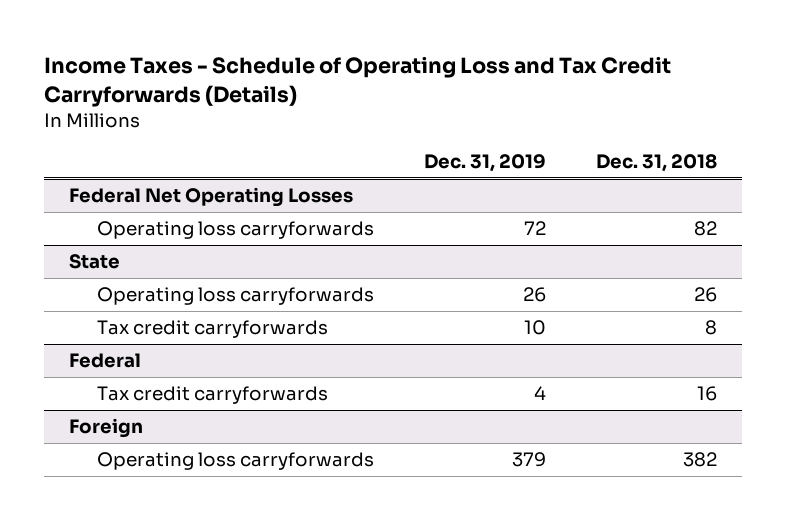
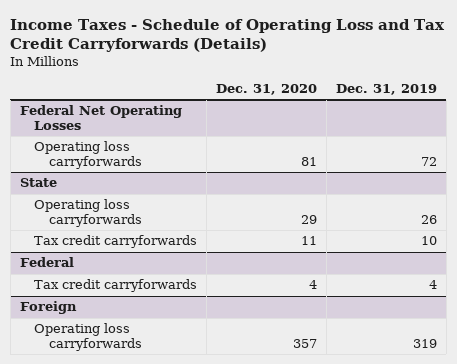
[595,154,717,173] Dec. 31, 2018 -> none
none -> [216,84,318,96] Dec. 31, 2020
[511,452,546,468] 379 -> [413,339,438,349] 319

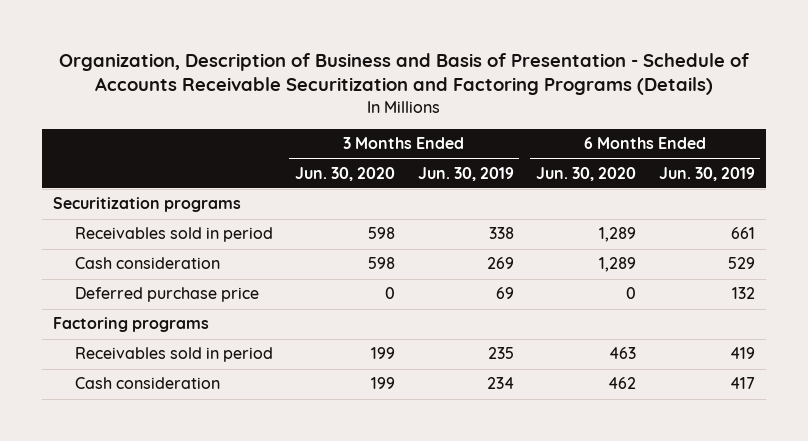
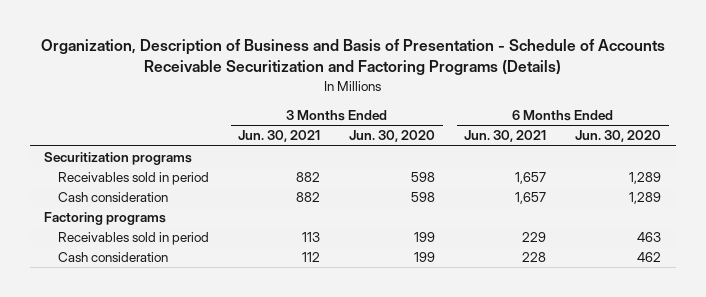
[417,166,514,181] Jun. 30, 2019 -> none
[658,166,755,181] Jun. 30, 2019 -> none
none -> [238,130,321,143] Jun. 30, 2021
none -> [464,130,547,143] Jun. 30, 2021
[74,287,259,303] Deferred purchase price -> none

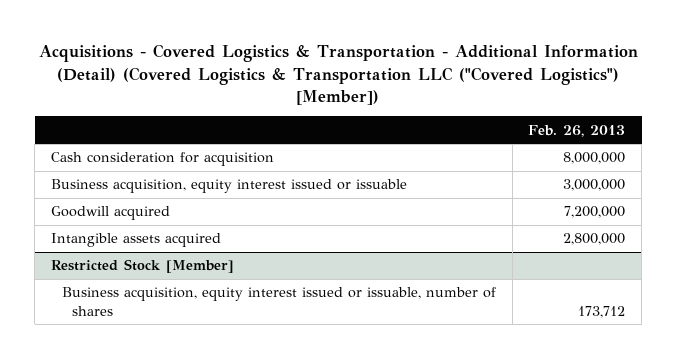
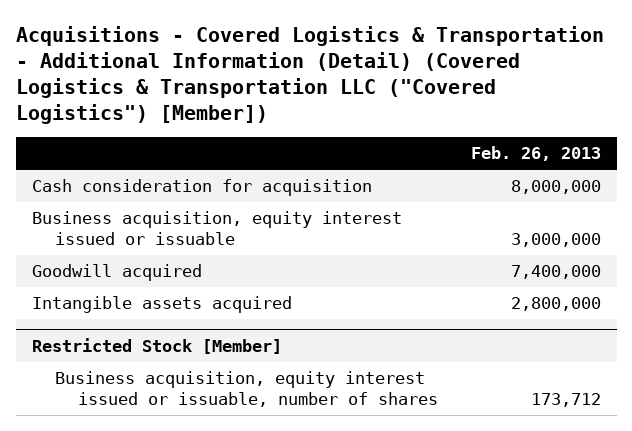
[564,206,626,219] 7,200,000 -> [510,265,601,280] 7,400,000

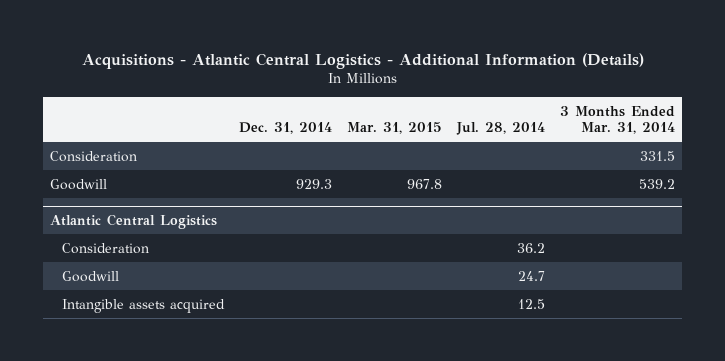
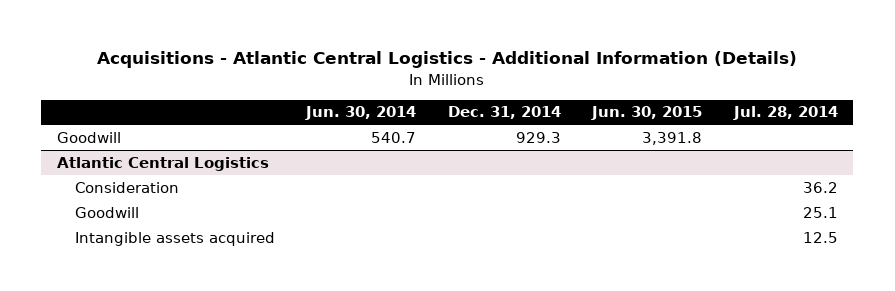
[347,122,443,135] Mar. 31, 2015 -> none
[559,105,675,135] 3 Months Ended Mar. 31, 2014 -> none
none -> [305,106,417,121] Jun. 30, 2014
none -> [591,106,703,121] Jun. 30, 2015
[50,150,138,162] Consideration -> none
[517,270,545,281] 24.7 -> [802,206,838,218] 25.1

